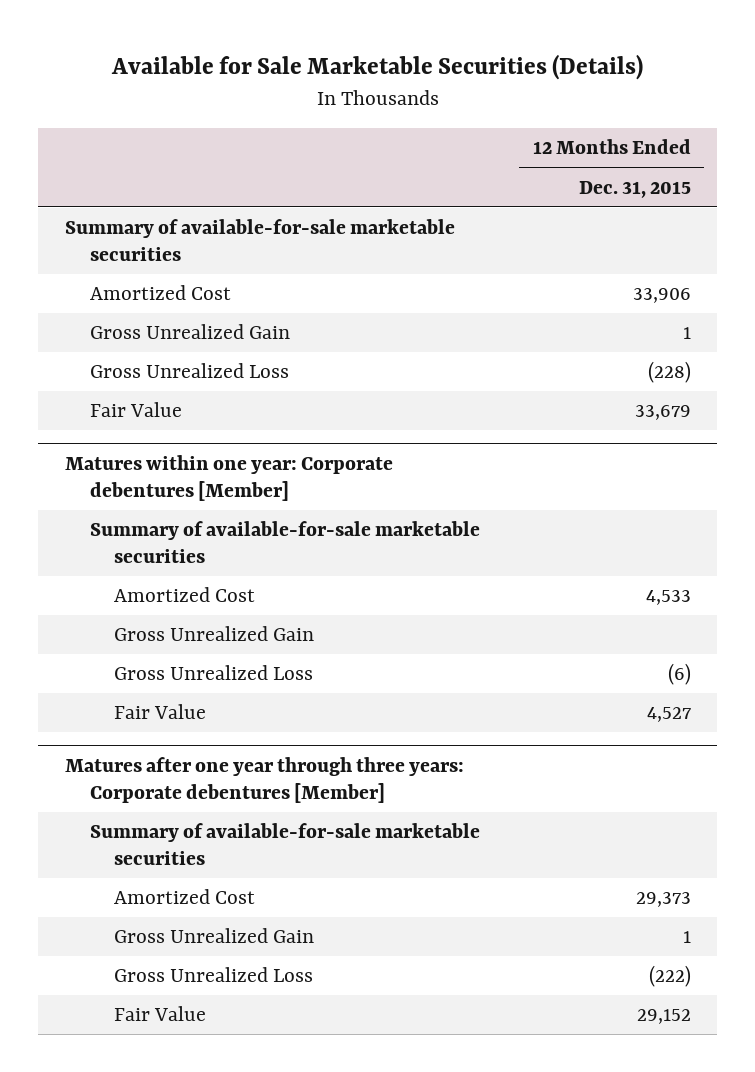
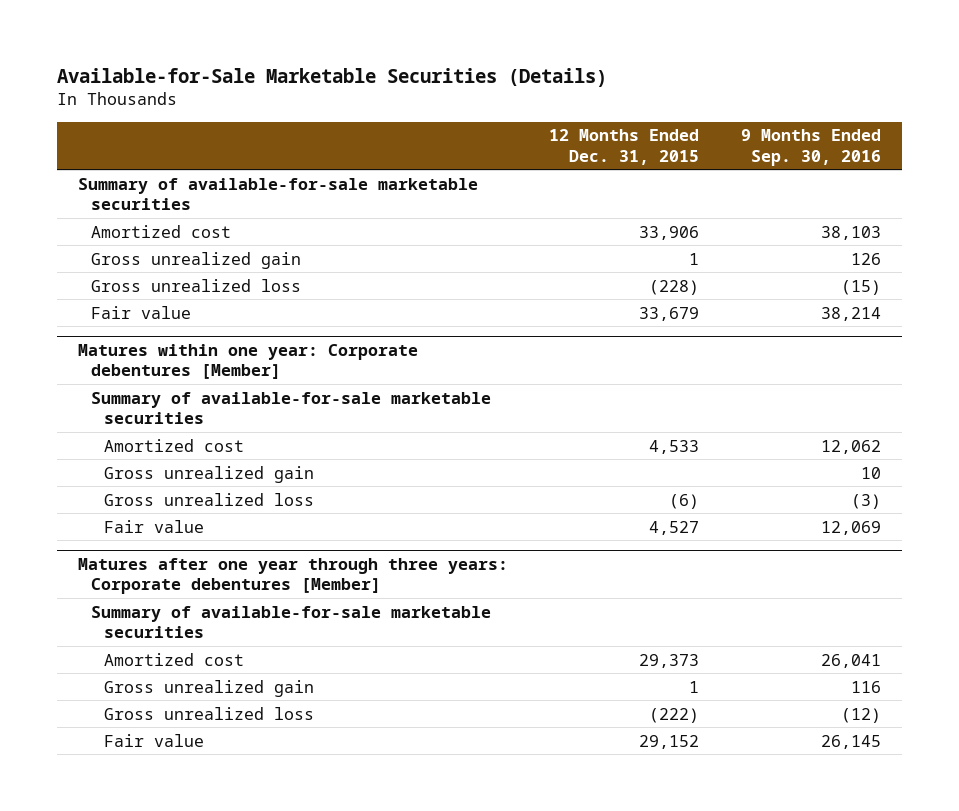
[110,54,643,81] Available for Sale Marketable Securities (Details) -> [56,67,607,87] Available-for-Sale Marketable Securities (Details)
none -> [740,129,881,166] 9 Months Ended Sep. 30, 2016
[89,285,231,301] Amortized Cost -> [90,224,231,238] Amortized cost
[89,324,290,340] Gross Unrealized Gain -> [90,251,301,269] Gross unrealized gain
[89,363,289,379] Gross Unrealized Loss -> [90,278,301,292] Gross unrealized loss
[89,402,182,418] Fair Value -> [90,305,191,319] Fair value
[114,587,256,603] Amortized Cost -> [103,438,244,452] Amortized cost
[114,626,315,642] Gross Unrealized Gain -> [103,465,314,483] Gross unrealized gain
[114,665,314,681] Gross Unrealized Loss -> [103,492,314,506] Gross unrealized loss
[114,704,207,720] Fair Value -> [103,519,204,533] Fair value
[114,889,256,905] Amortized Cost -> [103,652,244,666] Amortized cost
[114,928,315,944] Gross Unrealized Gain -> [103,679,314,697] Gross unrealized gain
[114,967,314,983] Gross Unrealized Loss -> [103,706,314,720] Gross unrealized loss
[114,1006,207,1022] Fair Value -> [103,733,204,747] Fair value

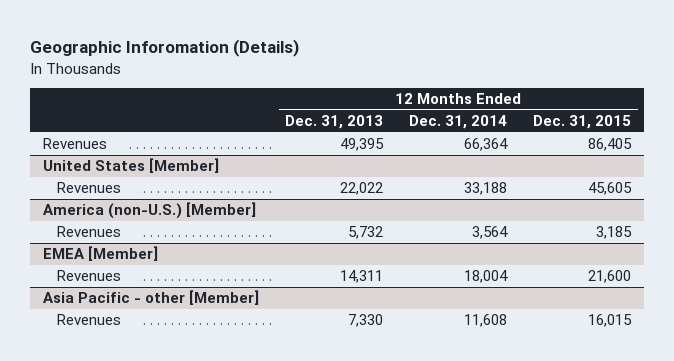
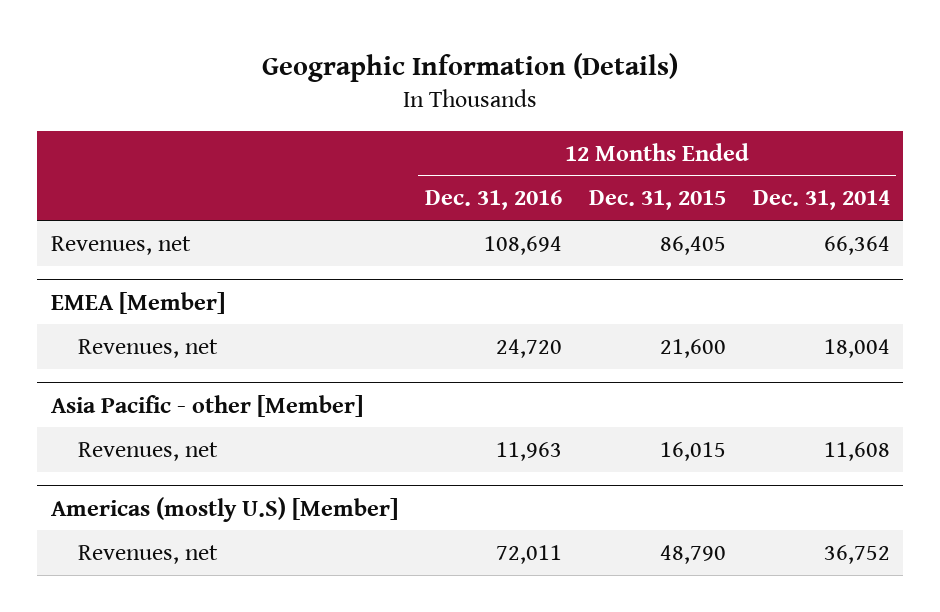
[30,39,300,58] Geographic Inforomation (Details) -> [262,52,679,82] Geographic Information (Details)
[285,115,384,130] Dec. 31, 2013 -> none
none -> [424,190,562,211] Dec. 31, 2016
[43,158,220,174] United States [Member] -> none
[57,182,122,194] Revenues -> none
[43,202,257,220] America (non-U.S.) [Member] -> none
[57,226,122,238] Revenues -> none
[43,138,108,150] Revenues -> [50,235,191,255] Revenues, net
[57,270,122,282] Revenues -> [78,338,219,358] Revenues, net
[57,314,122,326] Revenues -> [78,441,219,461] Revenues, net
none -> [50,496,398,522] Americas (mostly U.S) [Member]
none -> [78,544,219,564] Revenues, net

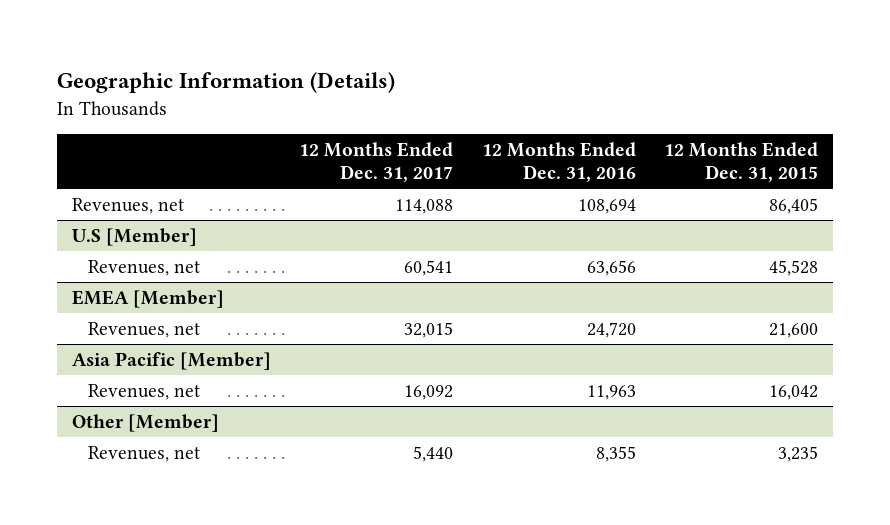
[752,190,890,211] Dec. 31, 2014 -> none
none -> [299,141,454,183] 12 Months Ended Dec. 31, 2017
none -> [71,227,197,246] U.S [Member]
none -> [88,259,201,276] Revenues, net
[50,496,398,522] Americas (mostly U.S) [Member] -> none
[50,394,363,417] Asia Pacific - other [Member] -> [71,351,271,370] Asia Pacific [Member]
[659,441,726,461] 16,015 -> [769,384,819,400] 16,042
none -> [71,413,219,432] Other [Member]
[495,544,562,564] 72,011 -> [595,445,636,462] 8,355
[659,544,726,564] 48,790 -> [778,445,819,462] 3,235

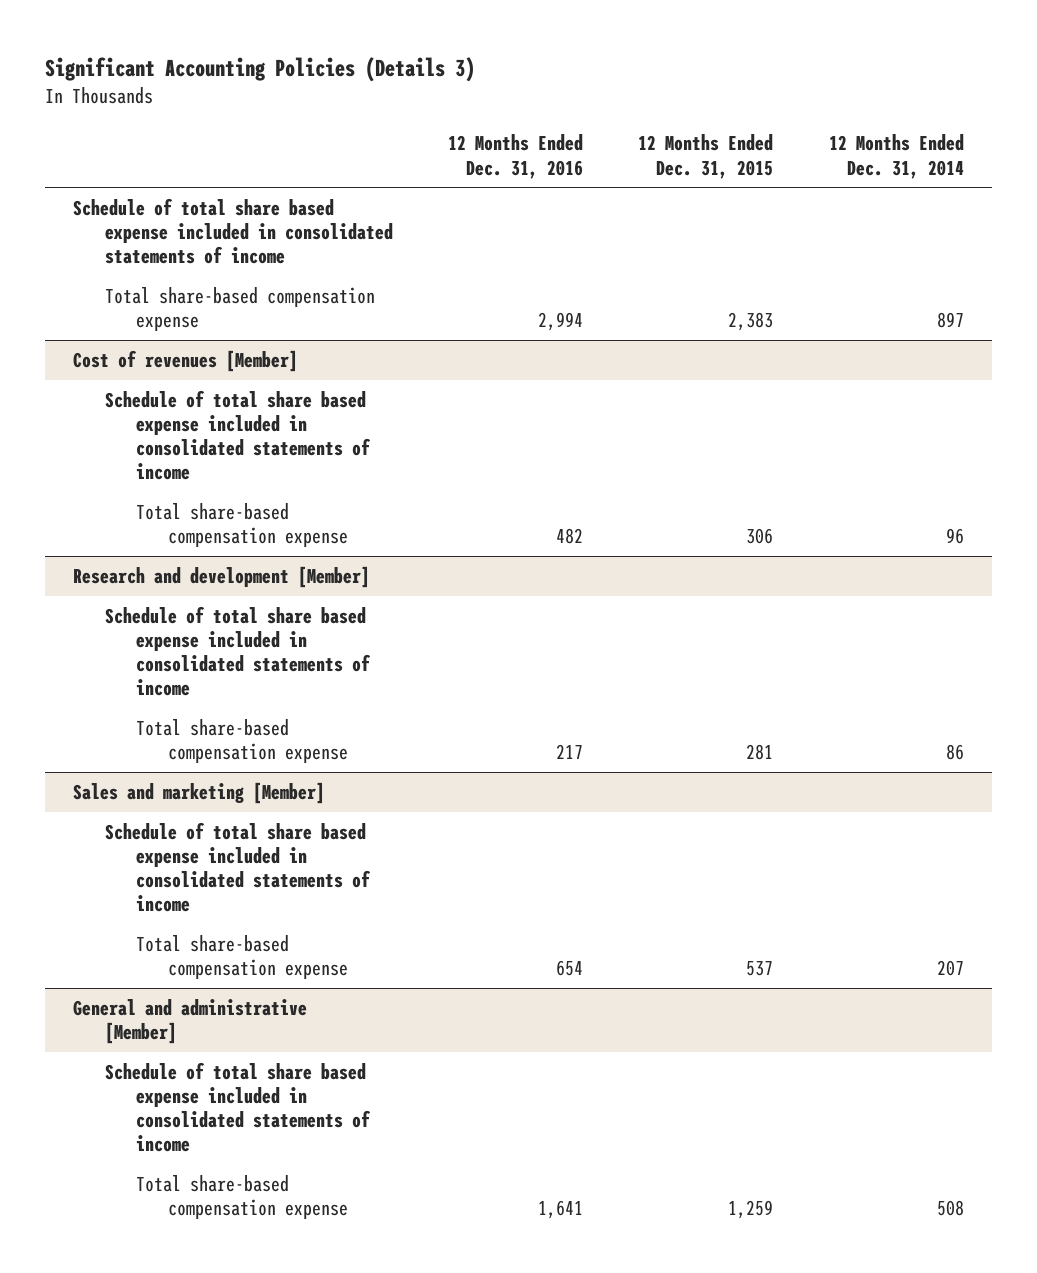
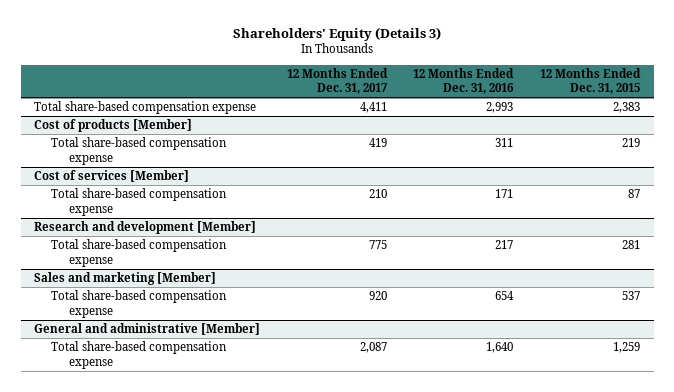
[45,57,476,83] Significant Accounting Policies (Details 3) -> [233,27,442,42] Shareholders' Equity (Details 3)
[828,134,964,179] 12 Months Ended Dec. 31, 2014 -> none
none -> [286,67,388,95] 12 Months Ended Dec. 31, 2017
[72,197,393,265] Schedule of total share based expense included in consolidated statements of income -> none
[104,389,372,481] Schedule of total share based expense included in consolidated statements of income -> none
[538,312,584,332] 2,994 -> [486,102,514,114] 2,993
[72,349,298,372] Cost of revenues [Member] -> [33,119,192,133] Cost of products [Member]
[556,528,584,545] 482 -> [495,138,514,148] 311
[746,528,774,545] 306 -> [622,138,641,148] 219
none -> [33,170,189,183] Cost of services [Member]
none -> [51,188,228,216] Total share-based compensation expense
[104,605,372,697] Schedule of total share based expense included in consolidated statements of income -> none
[104,821,372,913] Schedule of total share based expense included in consolidated statements of income -> none
[104,1061,372,1153] Schedule of total share based expense included in consolidated statements of income -> none
[538,1200,584,1220] 1,641 -> [486,342,514,354] 1,640

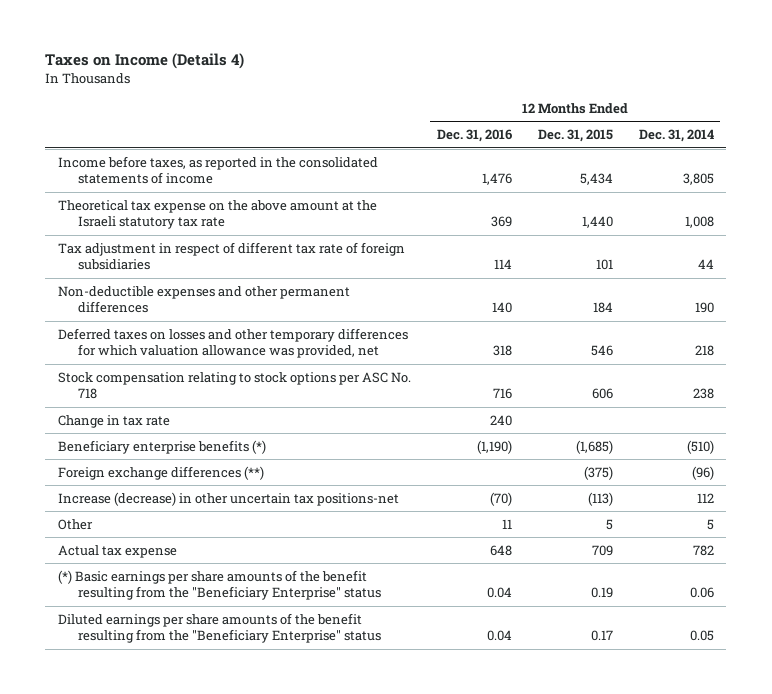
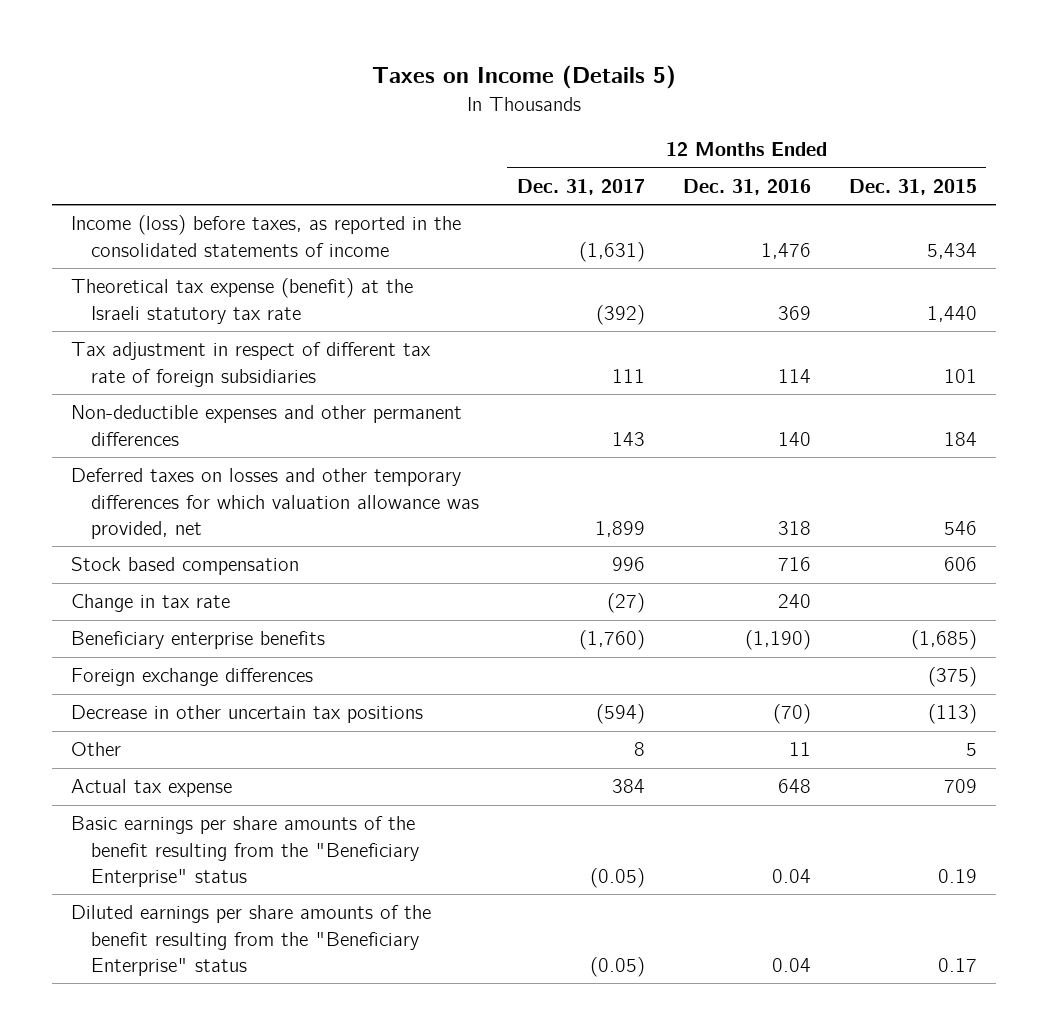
[45,53,245,70] Taxes on Income (Details 4) -> [371,65,676,90] Taxes on Income (Details 5)
[638,129,714,143] Dec. 31, 2014 -> none
none -> [516,178,645,195] Dec. 31, 2017
[58,155,379,185] Income before taxes, as reported in the consolidated statements of income -> [70,215,461,257] Income (loss) before taxes, as reported in the consolidated statements of income
[58,199,378,230] Theoretical tax expense on the above amount at the Israeli statutory tax rate -> [70,278,413,324] Theoretical tax expense (benefit) at the Israeli statutory tax rate
[58,371,412,400] Stock compensation relating to stock options per ASC No. 718 -> [70,557,299,576] Stock based compensation
[58,439,267,454] Beneficiary enterprise benefits (*) -> [70,631,325,650] Beneficiary enterprise benefits
[58,465,265,480] Foreign exchange differences (**) -> [70,668,313,687] Foreign exchange differences
[58,491,400,506] Increase (decrease) in other uncertain tax positions-net -> [70,705,423,724] Decrease in other uncertain tax positions
[58,569,382,601] (*) Basic earnings per share amounts of the benefit resulting from the "Beneficiary Enterprise" status -> [70,816,419,887] Basic earnings per share amounts of the benefit resulting from the "Beneficiary Enterprise" status

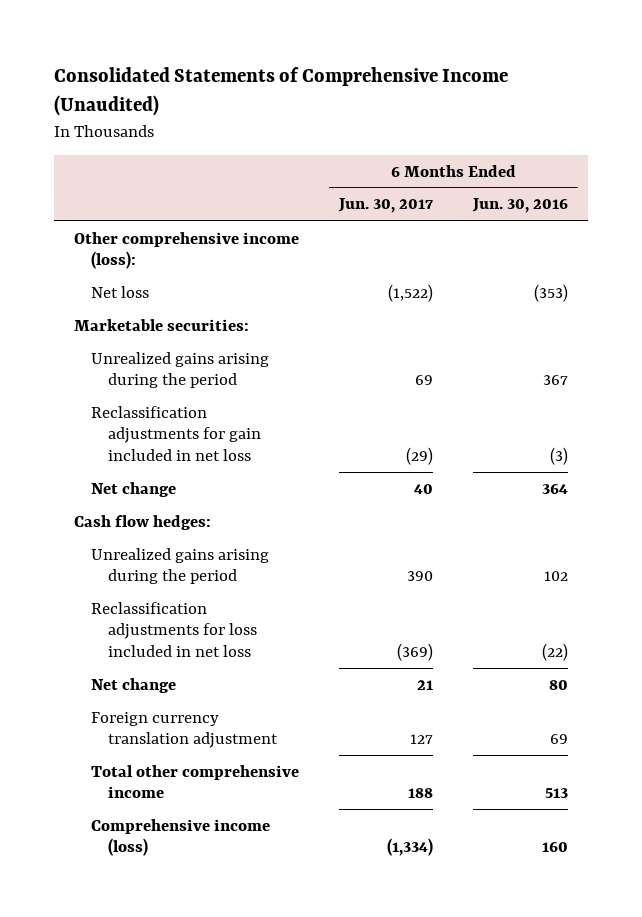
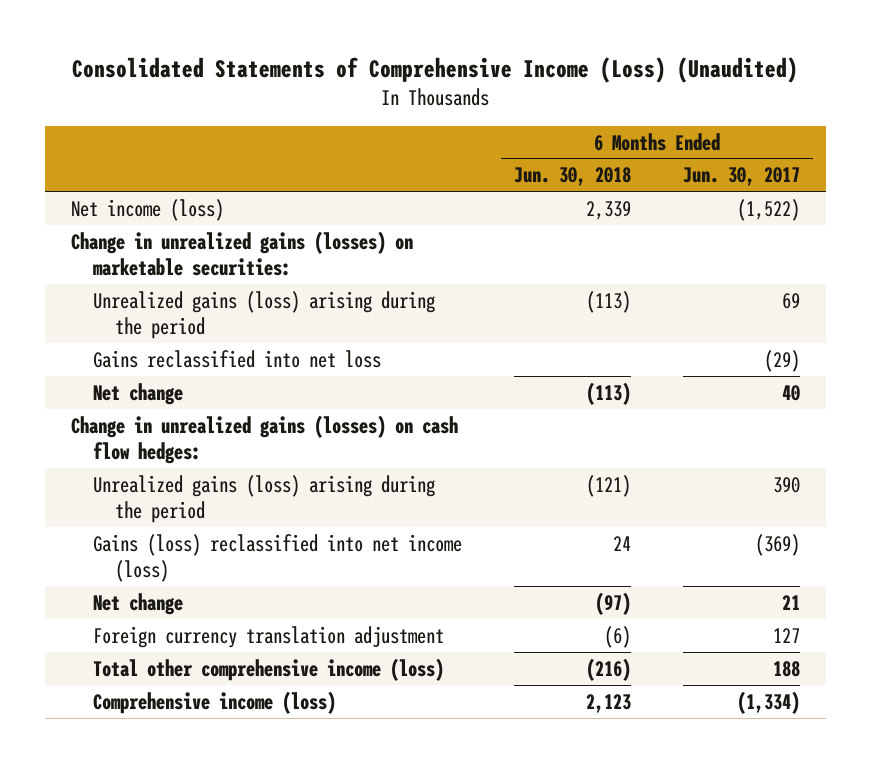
[53,67,508,117] Consolidated Statements of Comprehensive Income (Unaudited) -> [72,57,799,84] Consolidated Statements of Comprehensive Income (Loss) (Unaudited)
[472,198,569,214] Jun. 30, 2016 -> none
none -> [513,167,631,187] Jun. 30, 2018
[73,231,299,270] Other comprehensive income (loss): -> none
[90,405,261,462] Reclassification adjustments for gain included in net loss -> none
[90,285,149,298] Net loss -> [70,198,224,221] Net income (loss)
[73,318,249,331] Marketable securities: -> [70,230,413,276] Change in unrealized gains (losses) on marketable securities:
[90,351,269,389] Unrealized gains arising during the period -> [92,290,435,339] Unrealized gains (loss) arising during the period
none -> [92,349,381,368] Gains reclassified into net loss
[73,514,211,530] Cash flow hedges: -> [70,414,458,464] Change in unrealized gains (losses) on cash flow hedges:
[90,547,269,585] Unrealized gains arising during the period -> [92,474,435,523] Unrealized gains (loss) arising during the period
[90,601,257,658] Reclassification adjustments for loss included in net loss -> [92,533,462,582] Gains (loss) reclassified into net income (loss)
[90,764,299,799] Total other comprehensive income -> [92,657,444,681] Total other comprehensive income (loss)

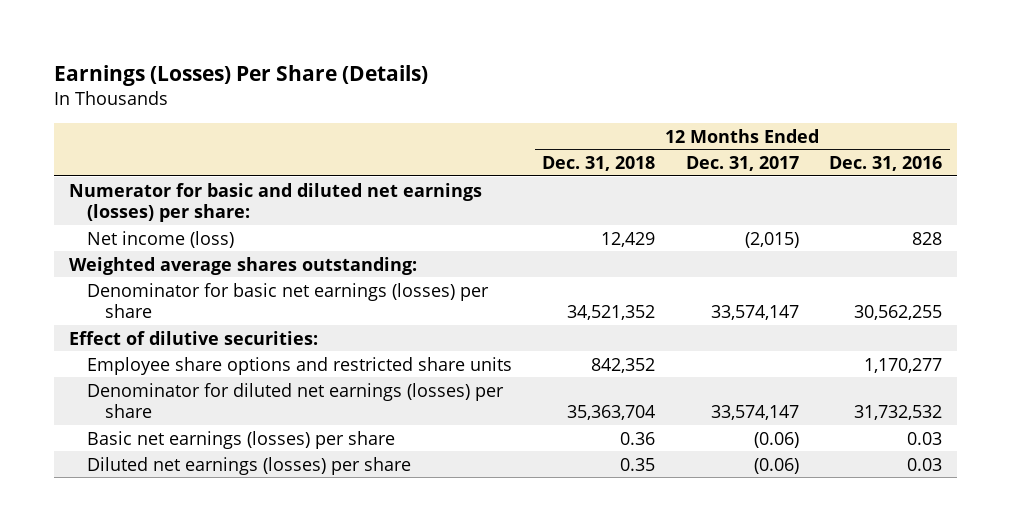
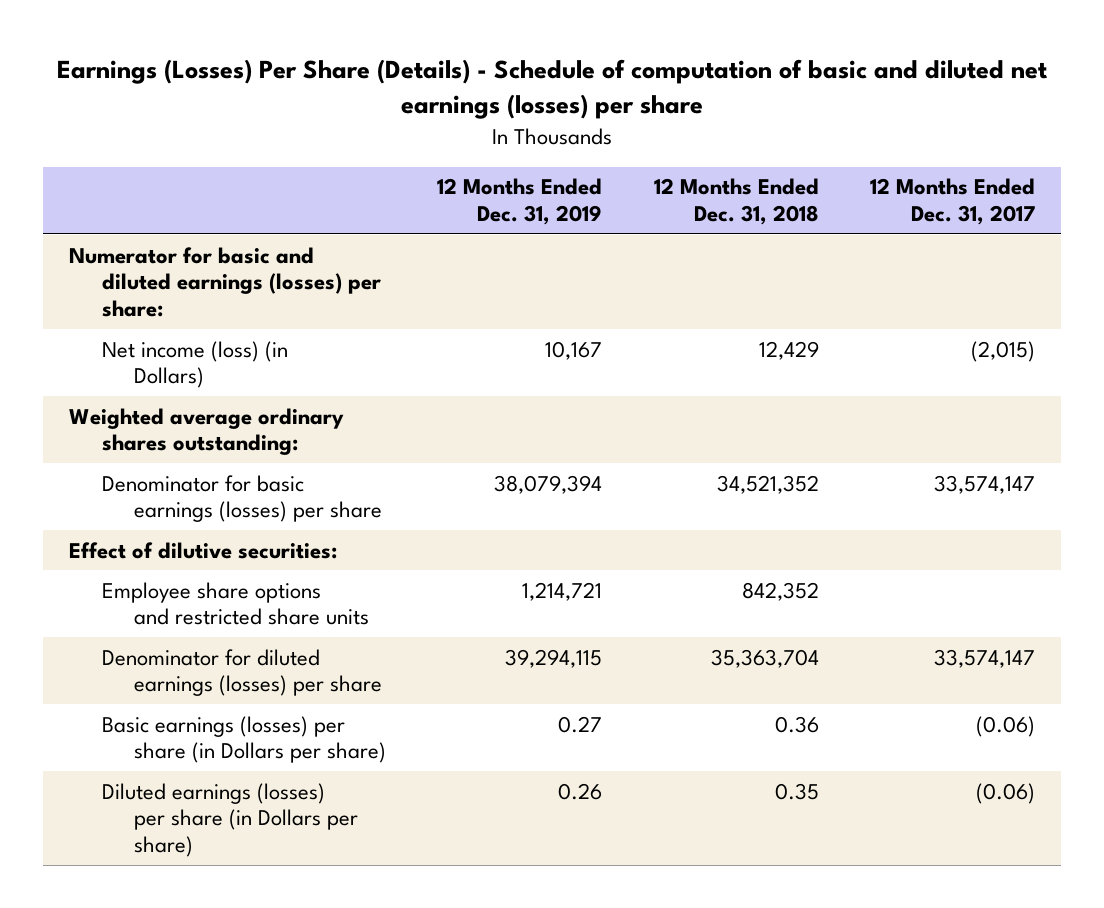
[53,65,428,87] Earnings (Losses) Per Share (Details) -> [56,59,1048,120] Earnings (Losses) Per Share (Details) - Schedule of computation of basic and diluted net earnings (losses) per share
[829,156,943,172] Dec. 31, 2016 -> none
none -> [437,178,603,225] 12 Months Ended Dec. 31, 2019
[68,182,482,223] Numerator for basic and diluted net earnings (losses) per share: -> [68,246,381,318] Numerator for basic and diluted earnings (losses) per share:
[86,230,234,248] Net income (loss) -> [101,340,288,389] Net income (loss) (in Dollars)
[68,256,417,275] Weighted average shares outstanding: -> [68,407,344,456] Weighted average ordinary shares outstanding:
[86,282,489,319] Denominator for basic net earnings (losses) per share -> [101,474,383,523] Denominator for basic earnings (losses) per share
[86,382,504,419] Denominator for diluted net earnings (losses) per share -> [101,648,383,697] Denominator for diluted earnings (losses) per share
[86,430,395,449] Basic net earnings (losses) per share -> [101,715,387,764] Basic earnings (losses) per share (in Dollars per share)
[86,456,411,475] Diluted net earnings (losses) per share -> [101,782,359,858] Diluted earnings (losses) per share (in Dollars per share)

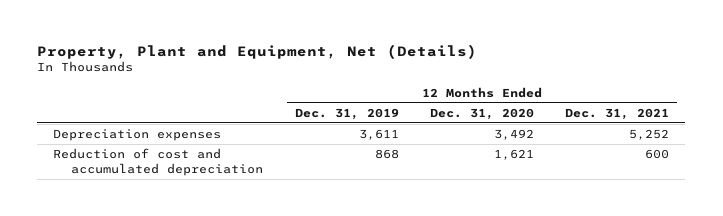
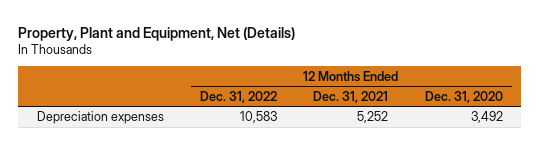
[294,107,399,120] Dec. 31, 2019 -> none
none -> [199,90,277,103] Dec. 31, 2022
[53,148,264,176] Reduction of cost and accumulated depreciation -> none

